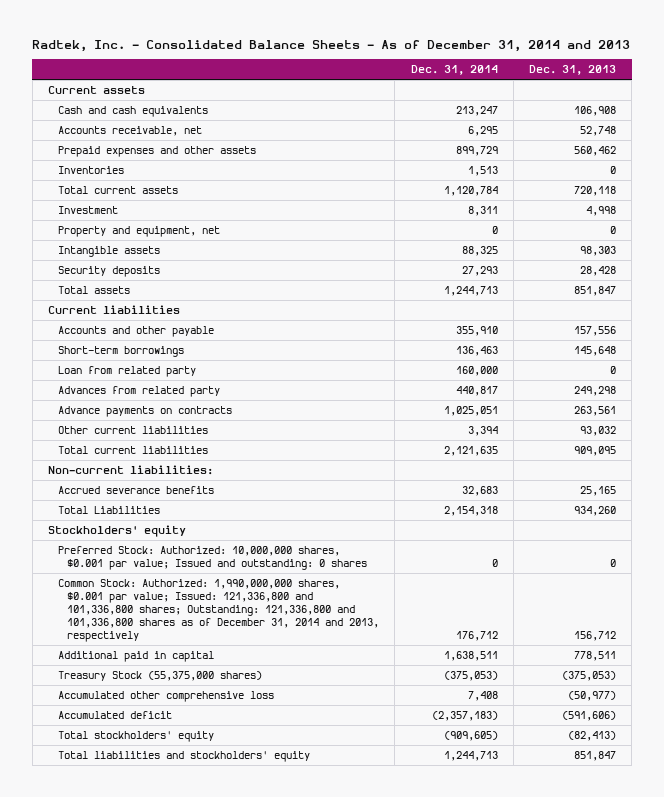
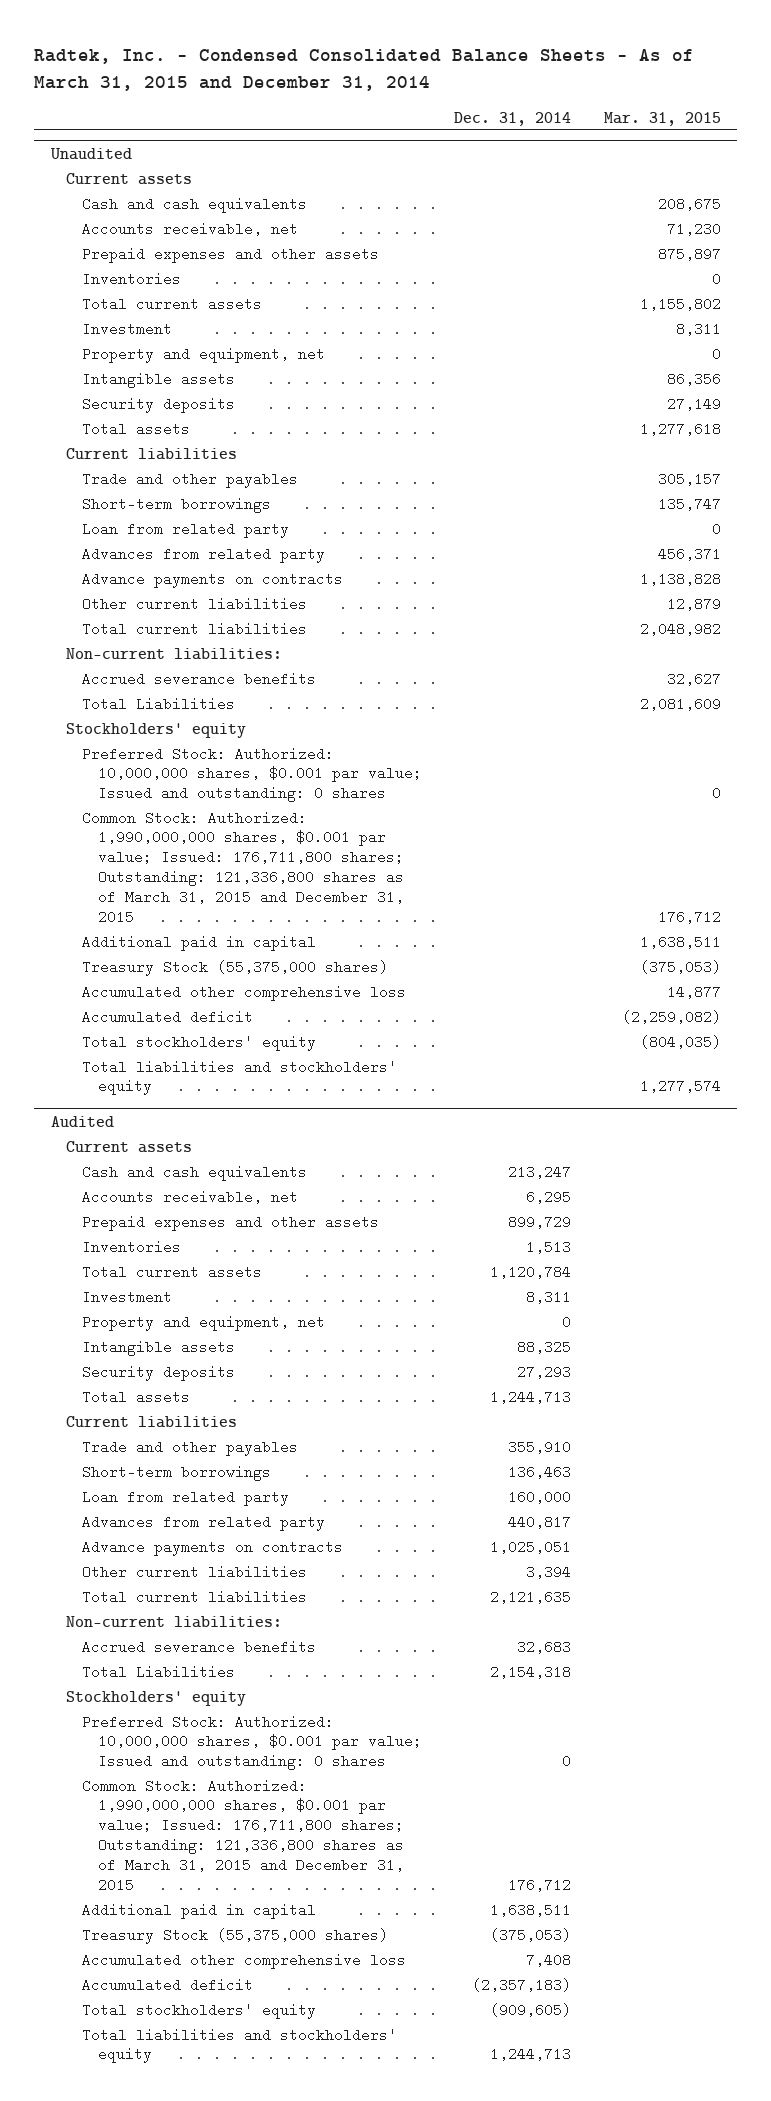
[32,39,631,52] Radtek, Inc. - Consolidated Balance Sheets - As of December 31, 2014 and 2013 -> [34,49,695,91] Radtek, Inc. - Condensed Consolidated Balance Sheets - As of March 31, 2015 and December 31, 2014
[528,65,616,76] Dec. 31, 2013 -> none
none -> [603,111,721,126] Mar. 31, 2015
none -> [49,147,132,160] Unaudited
none -> [66,172,193,185] Current assets
none -> [81,196,307,213] Cash and cash equivalents
none -> [81,221,298,236] Accounts receivable, net
none -> [81,246,379,263] Prepaid expenses and other assets
none -> [81,271,181,286] Inventories
none -> [81,296,262,311] Total current assets
none -> [81,321,172,336] Investment
none -> [81,346,325,363] Property and equipment, net
none -> [81,371,235,388] Intangible assets
none -> [81,396,235,413] Security deposits
none -> [81,421,190,436] Total assets
none -> [66,447,238,460] Current liabilities
none -> [81,471,298,488] Trade and other payables
none -> [81,496,271,513] Short-term borrowings
none -> [81,521,289,538] Loan from related party
none -> [81,546,325,563] Advances from related party
none -> [81,571,343,588] Advance payments on contracts
none -> [81,596,307,611] Other current liabilities
none -> [81,621,307,636] Total current liabilities
none -> [66,647,283,660] Non-current liabilities:
none -> [81,671,316,686] Accrued severance benefits
none -> [81,696,235,711] Total Liabilities
none -> [66,722,247,738] Stockholders' equity
none -> [81,746,422,803] Preferred Stock: Authorized: 10,000,000 shares, $0.001 par value; Issued and outstanding: 0 shares
none -> [81,810,404,925] Common Stock: Authorized: 1,990,000,000 shares, $0.001 par value; Issued: 176,711,800 shares; Outstanding: 121,336,800 shares as of March 31, 2015 and December 31, 2015
none -> [81,934,316,951] Additional paid in capital
none -> [81,959,388,976] Treasury Stock (55,375,000 shares)
none -> [81,984,406,1001] Accumulated other comprehensive loss
none -> [81,1009,253,1024] Accumulated deficit
none -> [81,1034,316,1051] Total stockholders' equity
none -> [81,1059,397,1096] Total liabilities and stockholders' equity
none -> [50,1115,114,1127] Audited
[57,325,214,337] Accounts and other payable -> [81,1439,298,1456] Trade and other payables
[57,578,380,643] Common Stock: Authorized: 1,990,000,000 shares, $0.001 par value; Issued: 121,336,800 and 101,336,800 shares; Outstanding: 121,336,800 and 101,336,800 shares as of December 31, 2014 and 2013, respectively -> [81,1778,404,1893] Common Stock: Authorized: 1,990,000,000 shares, $0.001 par value; Issued: 176,711,800 shares; Outstanding: 121,336,800 shares as of March 31, 2015 and December 31, 2015

